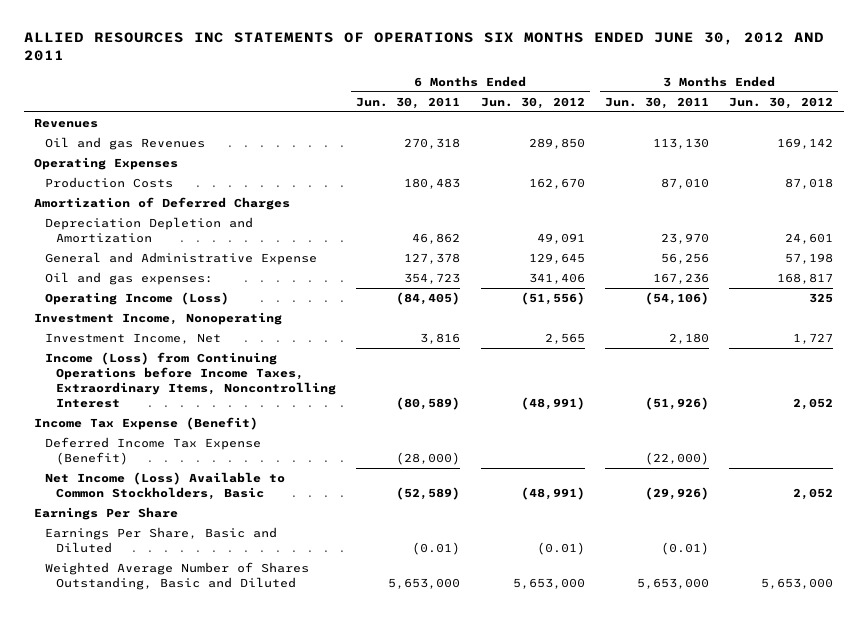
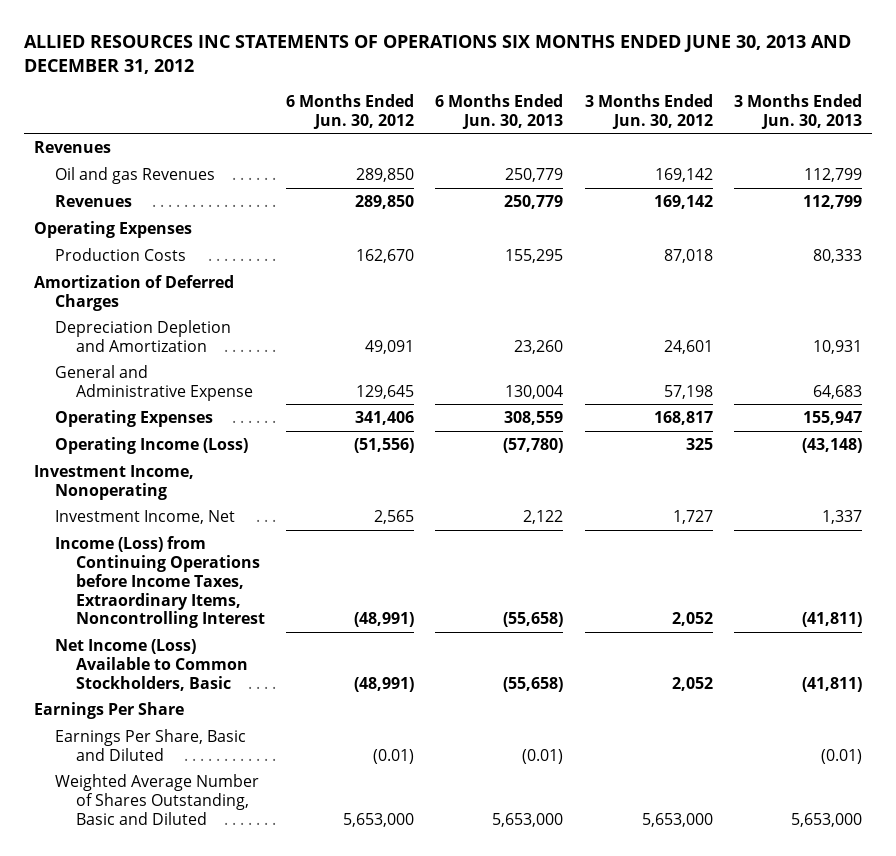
[23,31,824,61] ALLIED RESOURCES INC STATEMENTS OF OPERATIONS SIX MONTHS ENDED JUNE 30, 2012 AND 2011 -> [23,34,851,75] ALLIED RESOURCES INC STATEMENTS OF OPERATIONS SIX MONTHS ENDED JUNE 30, 2013 AND DECEMBER 31, 2012
[356,96,461,109] Jun. 30, 2011 -> none
[605,96,710,109] Jun. 30, 2011 -> none
none -> [435,93,564,129] 6 Months Ended Jun. 30, 2013
none -> [733,93,862,129] 3 Months Ended Jun. 30, 2013
none -> [55,194,133,207] Revenues
[44,272,213,286] Oil and gas expenses: -> [55,409,214,427] Operating Expenses
[33,417,258,431] Income Tax Expense (Benefit) -> none
[44,437,261,466] Deferred Income Tax Expense (Benefit) -> none

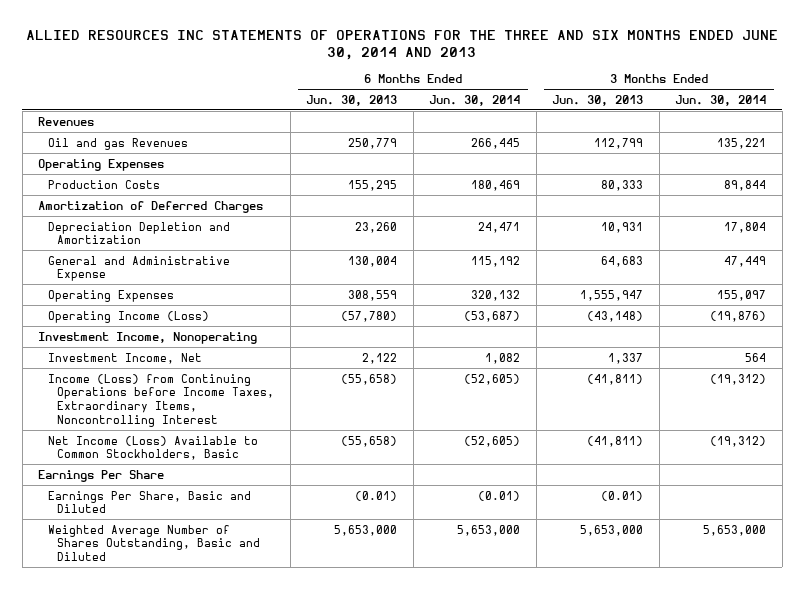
[23,34,851,75] ALLIED RESOURCES INC STATEMENTS OF OPERATIONS SIX MONTHS ENDED JUNE 30, 2013 AND DECEMBER 31, 2012 -> [26,29,779,61] ALLIED RESOURCES INC STATEMENTS OF OPERATIONS FOR THE THREE AND SIX MONTHS ENDED JUNE 30, 2014 AND 2013
[286,93,415,129] 6 Months Ended Jun. 30, 2012 -> none
[584,93,713,129] 3 Months Ended Jun. 30, 2012 -> none
none -> [429,94,521,106] Jun. 30, 2014
none -> [675,94,767,106] Jun. 30, 2014
[55,194,133,207] Revenues -> none
[802,410,862,425] 155,947 -> [580,289,644,301] 1,555,947

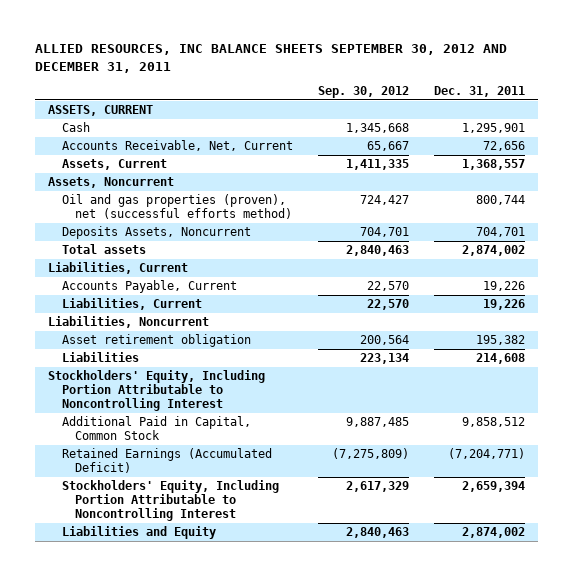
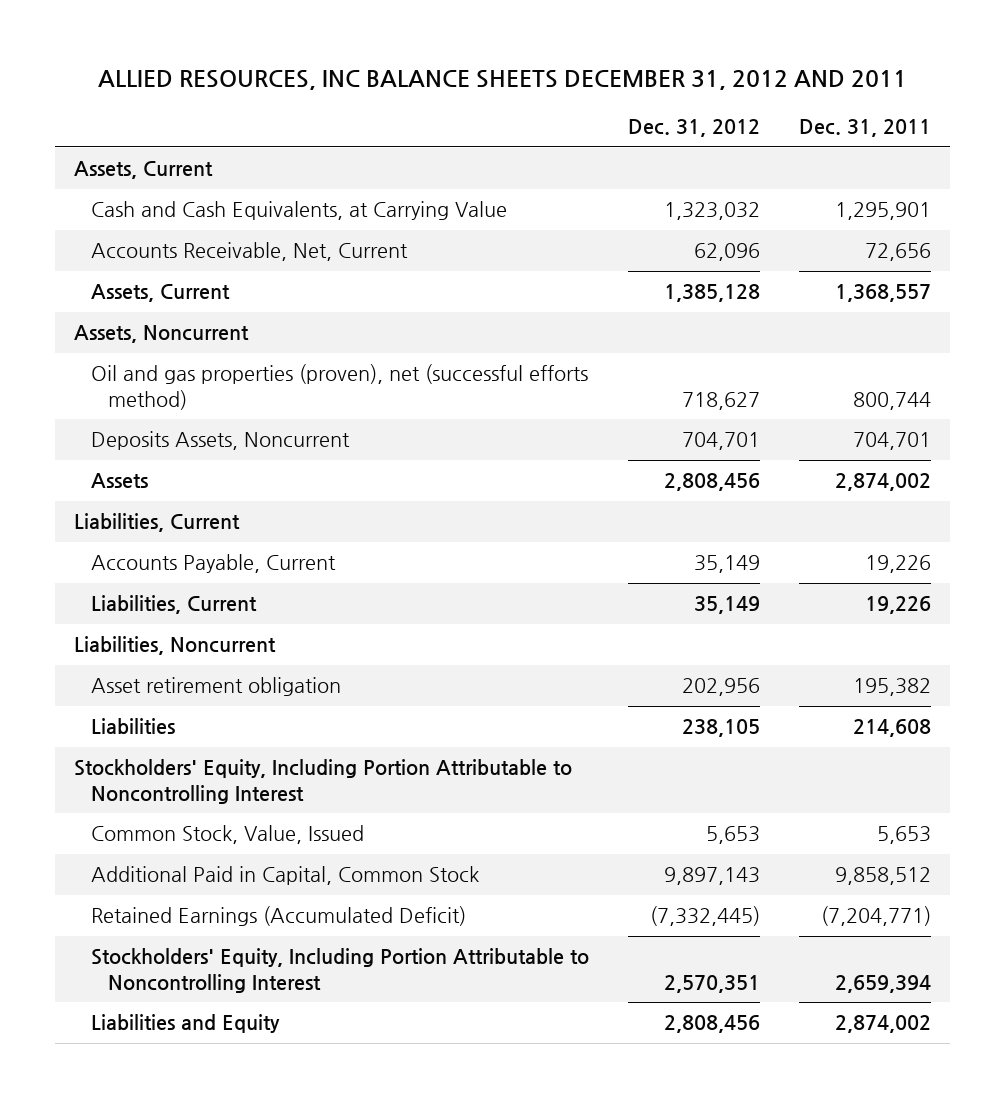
[35,44,508,73] ALLIED RESOURCES, INC BALANCE SHEETS SEPTEMBER 30, 2012 AND DECEMBER 31, 2011 -> [98,69,908,90] ALLIED RESOURCES, INC BALANCE SHEETS DECEMBER 31, 2012 AND 2011
[318,86,410,99] Sep. 30, 2012 -> none
none -> [627,118,760,137] Dec. 31, 2012
[47,105,153,117] ASSETS, CURRENT -> [74,161,214,180] Assets, Current
[61,122,90,133] Cash -> [91,201,508,221] Cash and Cash Equivalents, at Carrying Value
[61,244,146,255] Total assets -> [91,473,149,489] Assets
none -> [91,825,365,845] Common Stock, Value, Issued

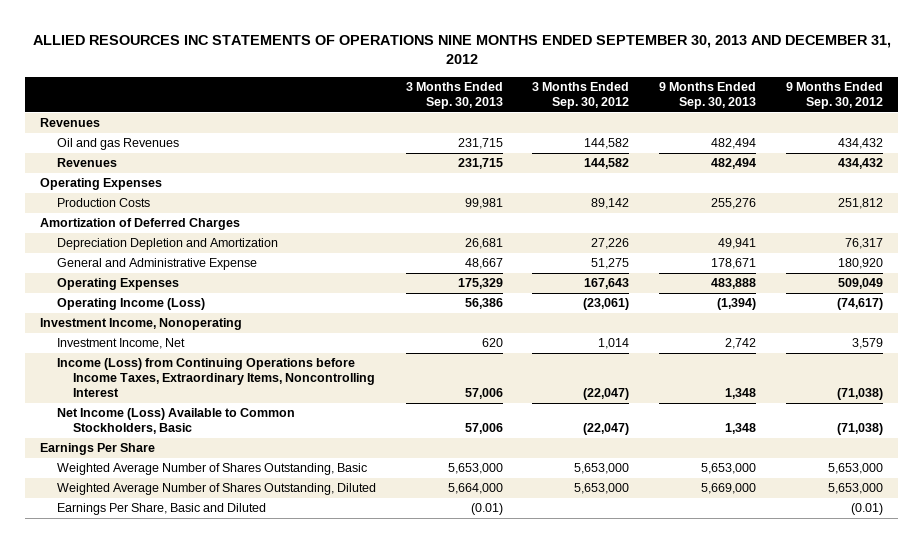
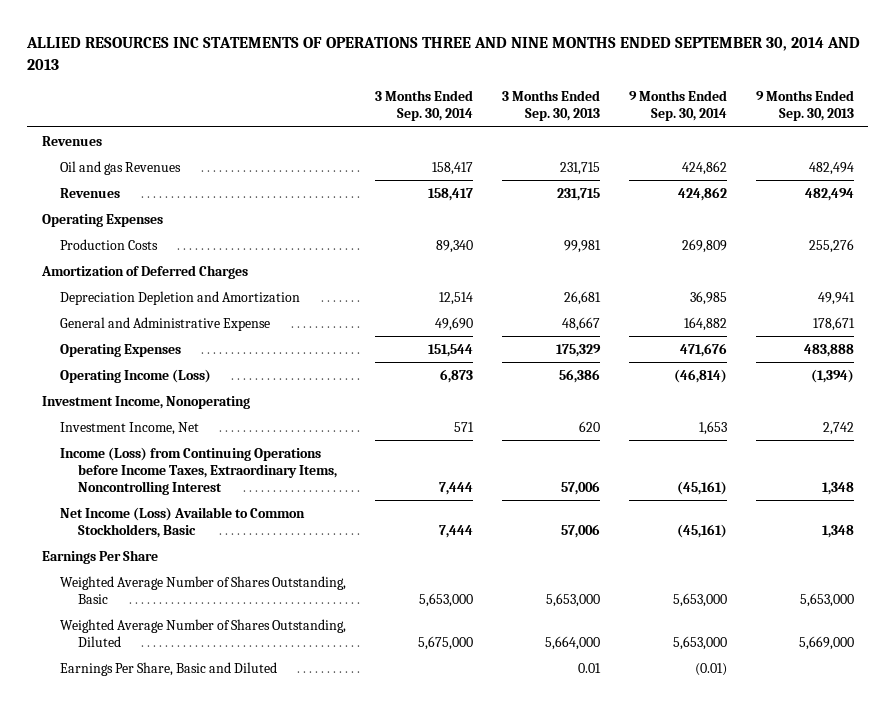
[32,34,891,65] ALLIED RESOURCES INC STATEMENTS OF OPERATIONS NINE MONTHS ENDED SEPTEMBER 30, 2013 AND DECEMBER 31, 2012 -> [26,37,861,70] ALLIED RESOURCES INC STATEMENTS OF OPERATIONS THREE AND NINE MONTHS ENDED SEPTEMBER 30, 2014 AND 2013
[532,82,630,109] 3 Months Ended Sep. 30, 2012 -> none
[786,82,884,109] 9 Months Ended Sep. 30, 2012 -> none
none -> [374,90,473,122] 3 Months Ended Sep. 30, 2014
none -> [628,90,727,122] 9 Months Ended Sep. 30, 2014
[470,503,503,516] (0.01) -> [577,662,601,673] 0.01

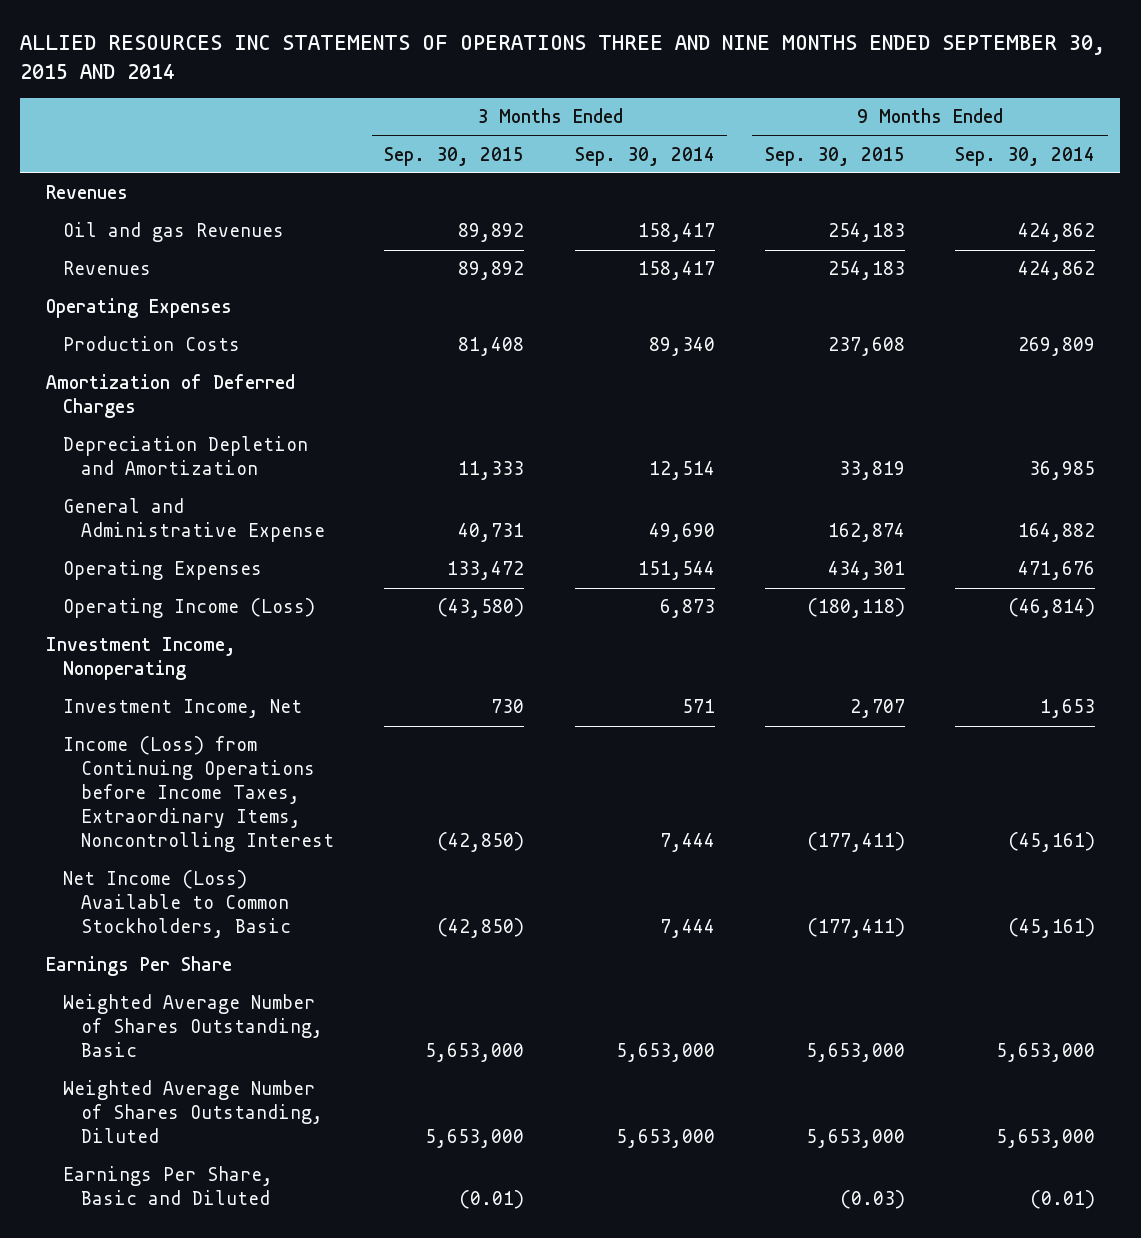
[26,37,861,70] ALLIED RESOURCES INC STATEMENTS OF OPERATIONS THREE AND NINE MONTHS ENDED SEPTEMBER 30, 2014 AND 2013 -> [20,34,1106,79] ALLIED RESOURCES INC STATEMENTS OF OPERATIONS THREE AND NINE MONTHS ENDED SEPTEMBER 30, 2015 AND 2014
[501,90,600,122] 3 Months Ended Sep. 30, 2013 -> none
[755,90,854,122] 9 Months Ended Sep. 30, 2013 -> none
none -> [384,146,525,166] Sep. 30, 2015
none -> [764,146,905,166] Sep. 30, 2015
[417,635,473,650] 5,675,000 -> [615,1129,715,1149] 5,653,000

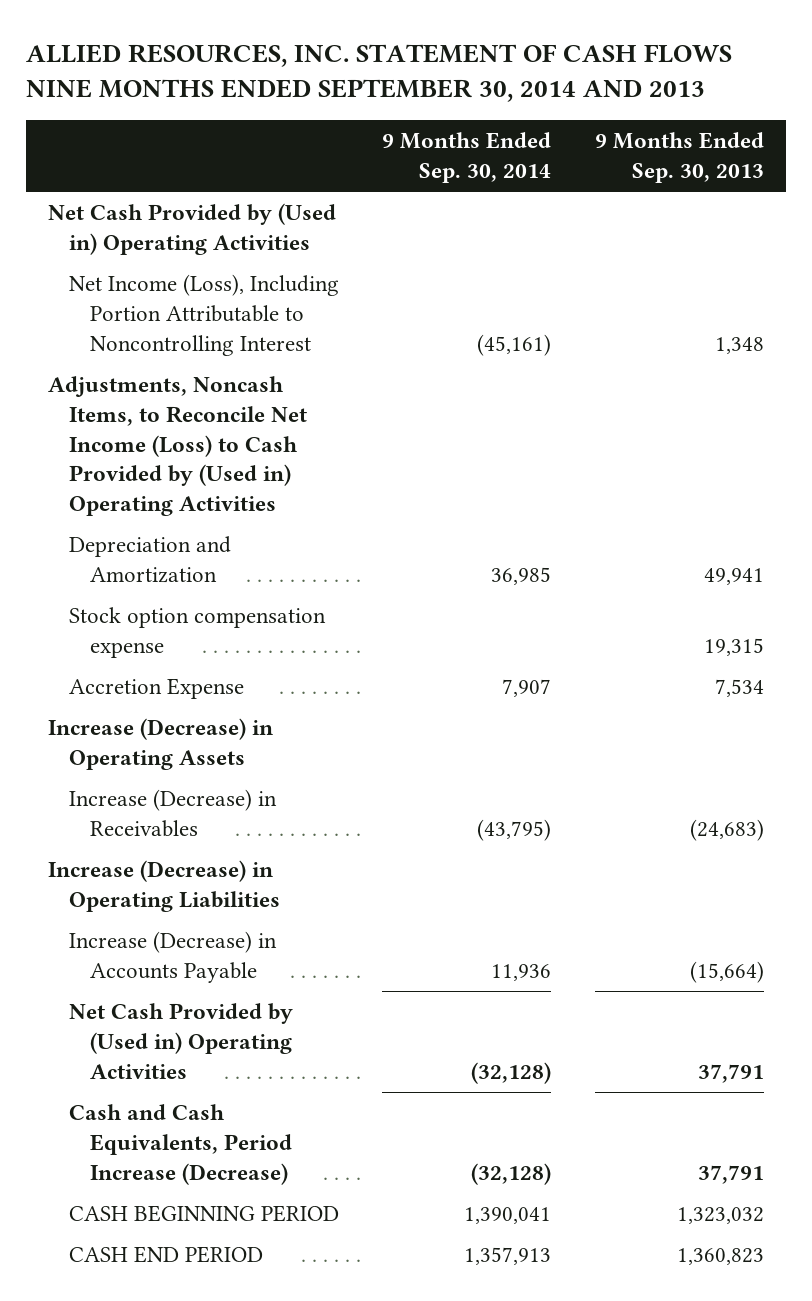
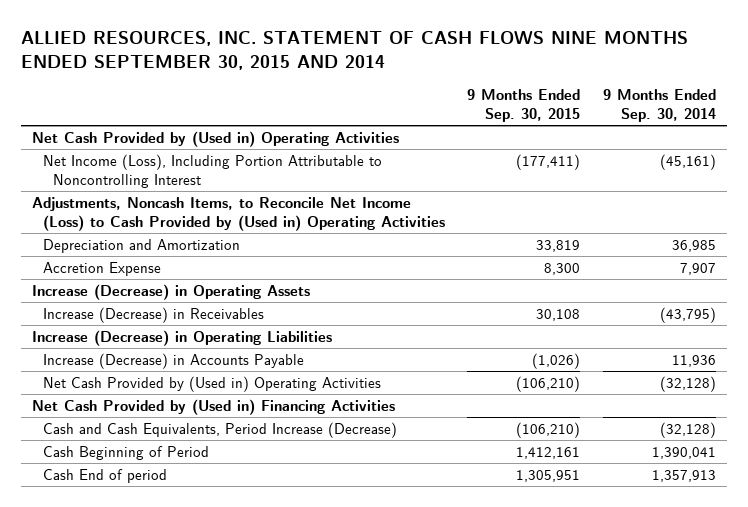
[26,43,733,103] ALLIED RESOURCES, INC. STATEMENT OF CASH FLOWS NINE MONTHS ENDED SEPTEMBER 30, 2014 AND 2013 -> [20,31,688,70] ALLIED RESOURCES, INC. STATEMENT OF CASH FLOWS NINE MONTHS ENDED SEPTEMBER 30, 2015 AND 2014
[594,132,764,184] 9 Months Ended Sep. 30, 2013 -> none
none -> [467,88,581,122] 9 Months Ended Sep. 30, 2015
[68,607,326,658] Stock option compensation expense -> none
none -> [32,398,396,415] Net Cash Provided by (Used in) Financing Activities
[68,1205,339,1223] CASH BEGINNING PERIOD -> [42,445,209,460] Cash Beginning of Period
[68,1246,263,1264] CASH END PERIOD -> [42,468,167,483] Cash End of period

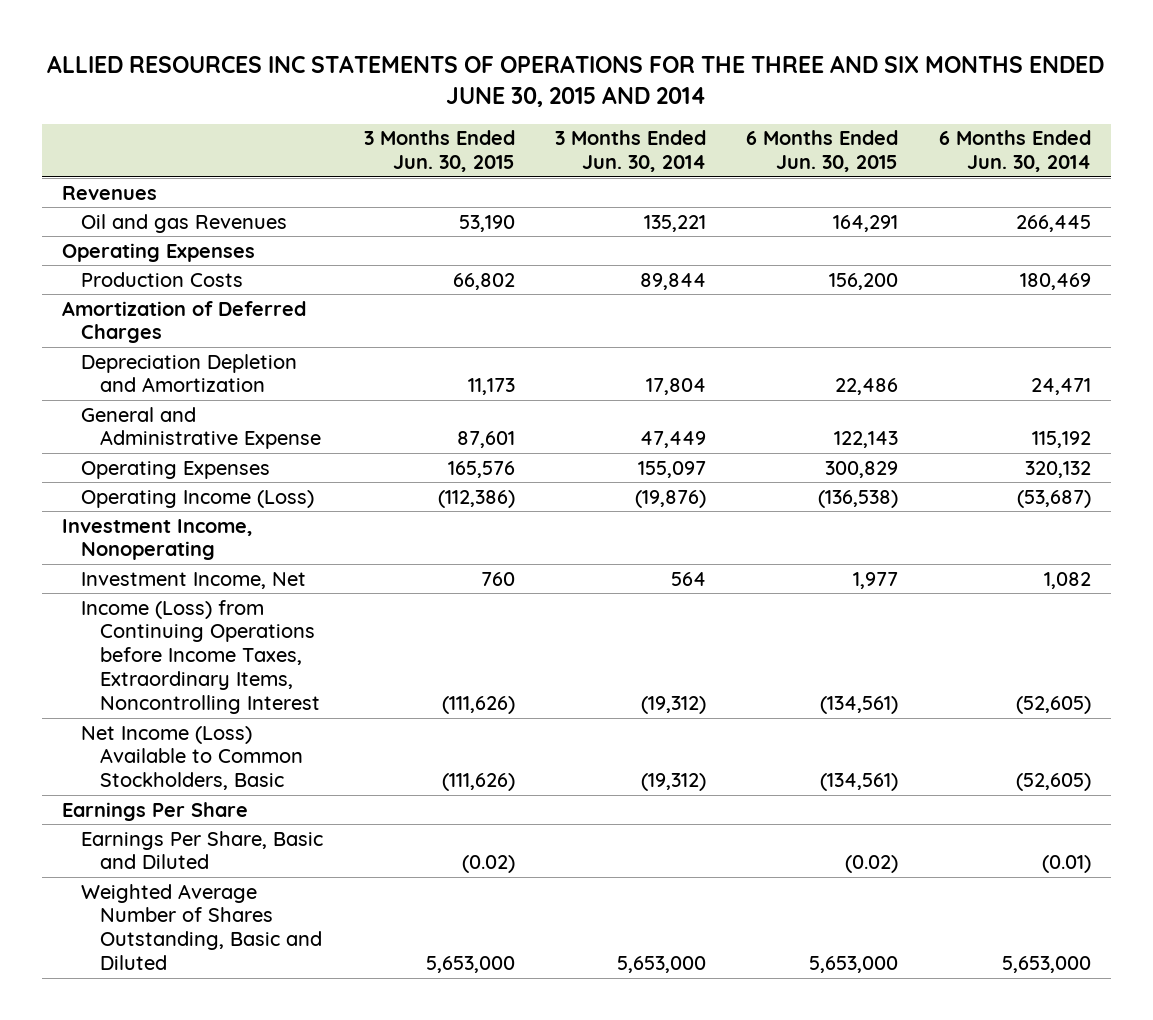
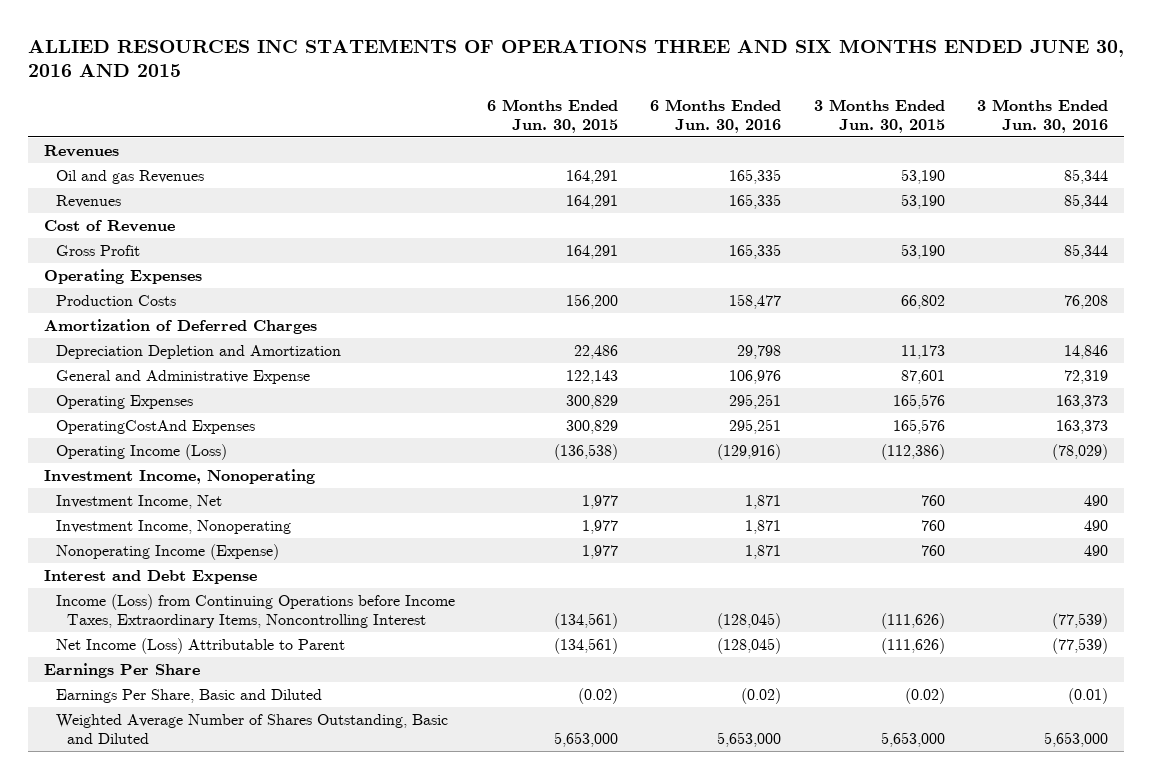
[47,54,1105,107] ALLIED RESOURCES INC STATEMENTS OF OPERATIONS FOR THE THREE AND SIX MONTHS ENDED JUNE 30, 2015 AND 2014 -> [27,38,1124,78] ALLIED RESOURCES INC STATEMENTS OF OPERATIONS THREE AND SIX MONTHS ENDED JUNE 30, 2016 AND 2015
[554,130,706,173] 3 Months Ended Jun. 30, 2014 -> none
[938,130,1091,173] 6 Months Ended Jun. 30, 2014 -> none
none -> [650,98,782,133] 6 Months Ended Jun. 30, 2016
none -> [977,98,1109,133] 3 Months Ended Jun. 30, 2016
none -> [55,194,121,208] Revenues
none -> [44,219,176,232] Cost of Revenue
none -> [55,244,140,256] Gross Profit
none -> [55,419,255,434] OperatingCostAnd Expenses
none -> [55,519,291,534] Investment Income, Nonoperating
none -> [55,543,279,560] Nonoperating Income (Expense)
none -> [44,569,258,584] Interest and Debt Expense
[81,725,304,791] Net Income (Loss) Available to Common Stockholders, Basic -> [55,637,345,654] Net Income (Loss) Attributable to Parent

